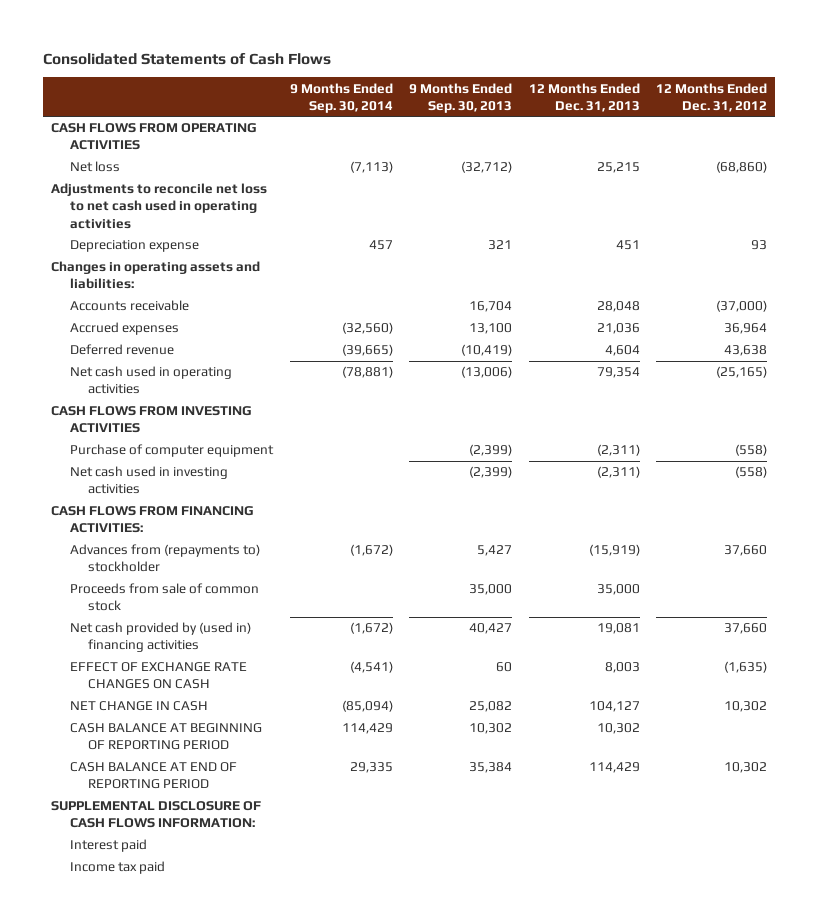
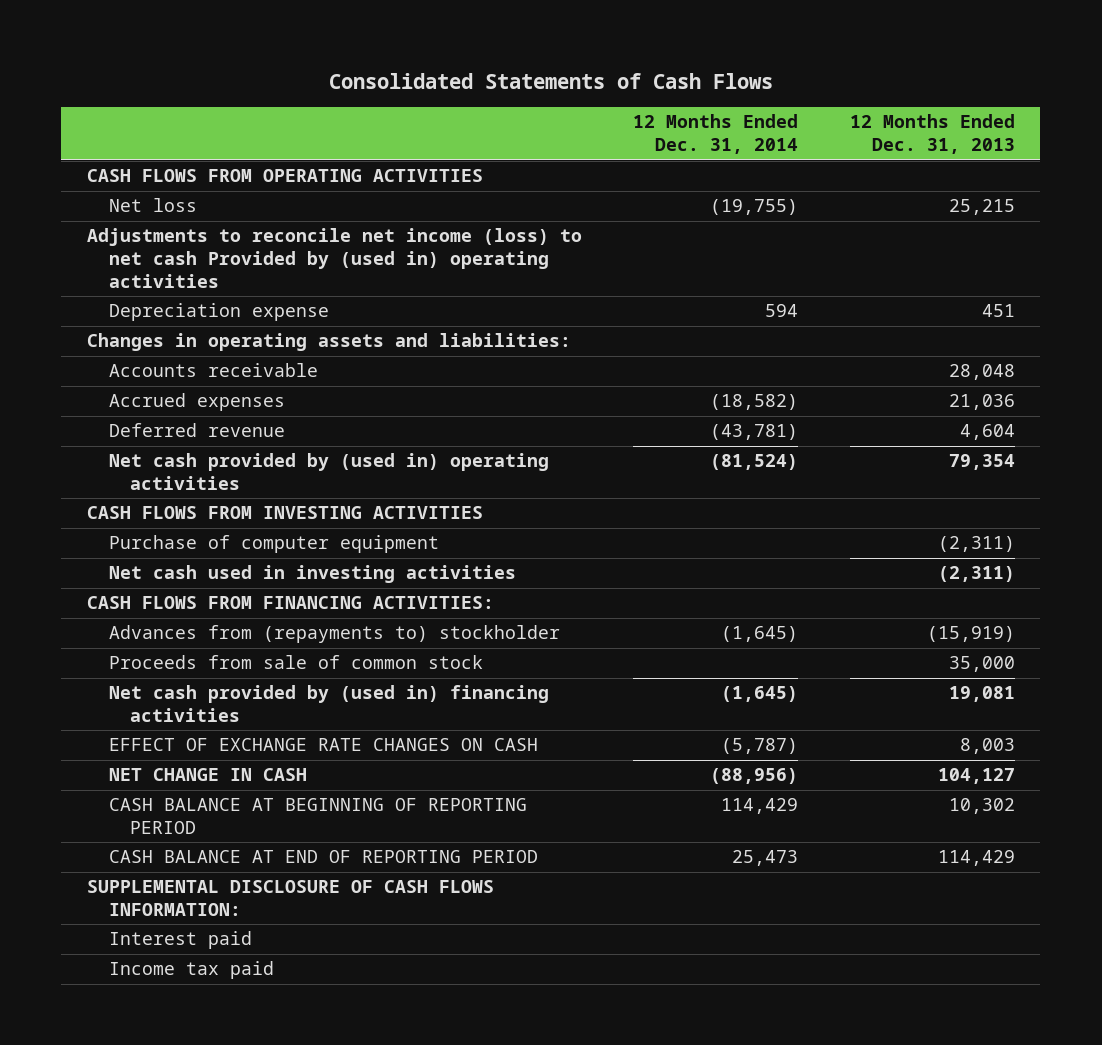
[289,82,393,113] 9 Months Ended Sep. 30, 2014 -> none
[409,82,513,113] 9 Months Ended Sep. 30, 2013 -> none
[656,82,768,112] 12 Months Ended Dec. 31, 2012 -> none
none -> [633,114,799,155] 12 Months Ended Dec. 31, 2014
[51,183,268,229] Adjustments to reconcile net loss to net cash used in operating activities -> [86,228,582,288] Adjustments to reconcile net income (loss) to net cash Provided by (used in) operating activities
[69,366,232,395] Net cash used in operating activities -> [108,453,549,491] Net cash provided by (used in) operating activities

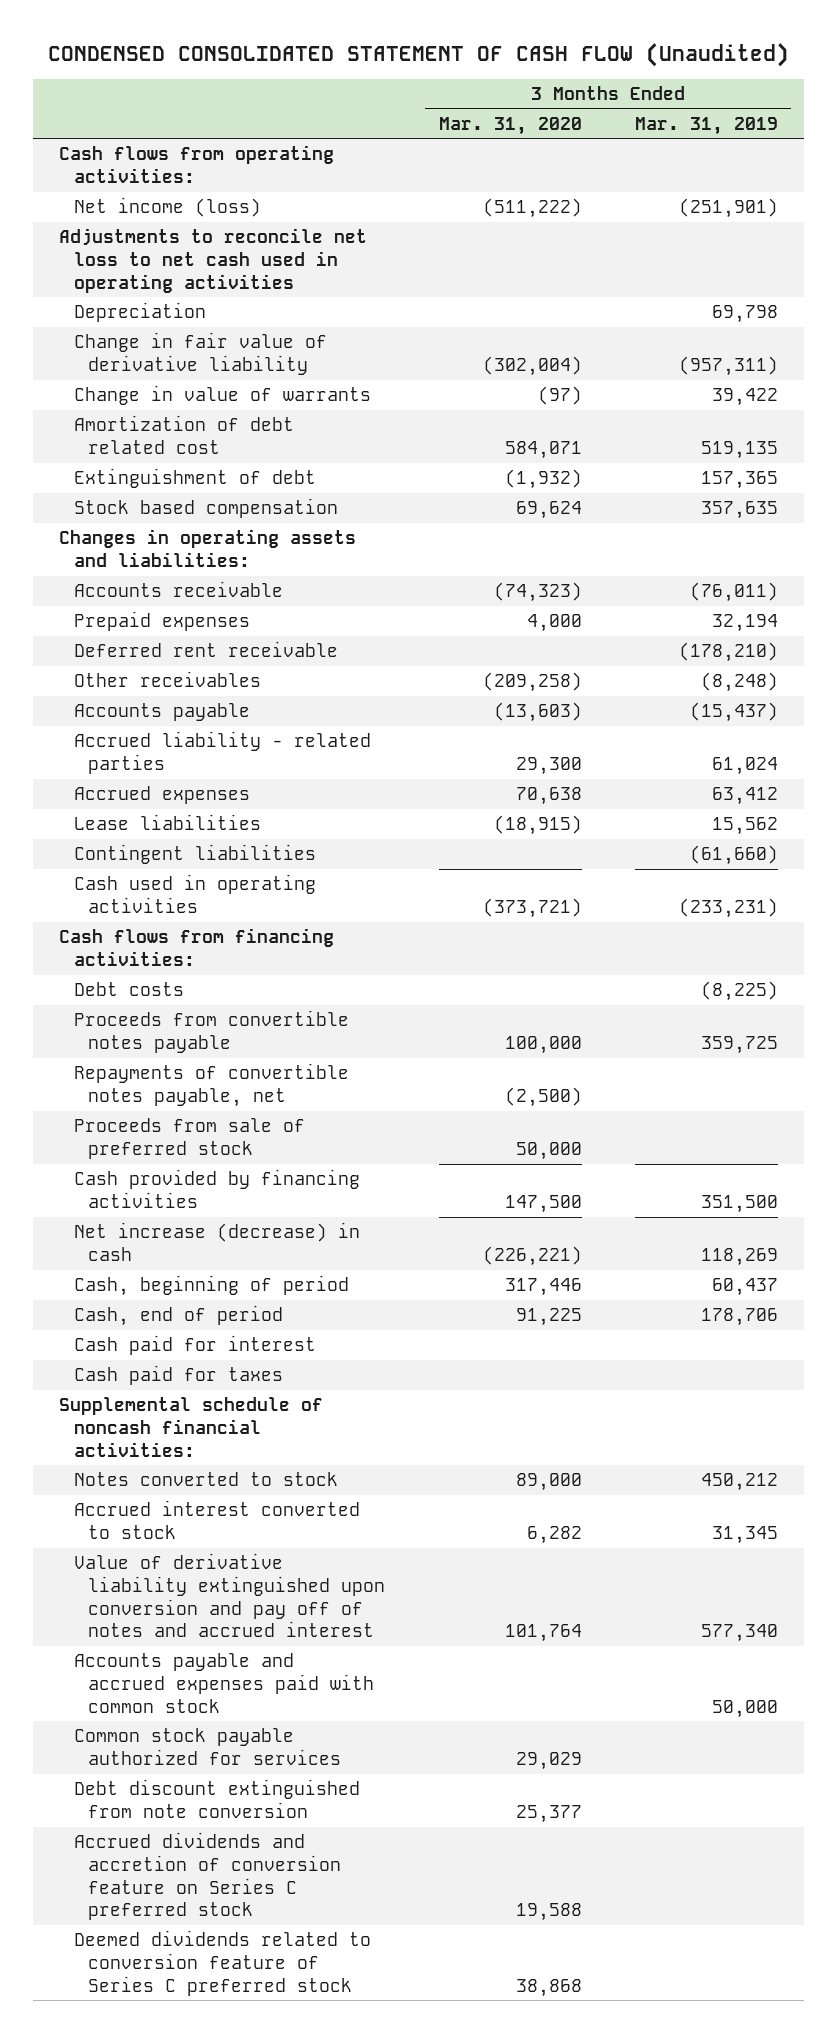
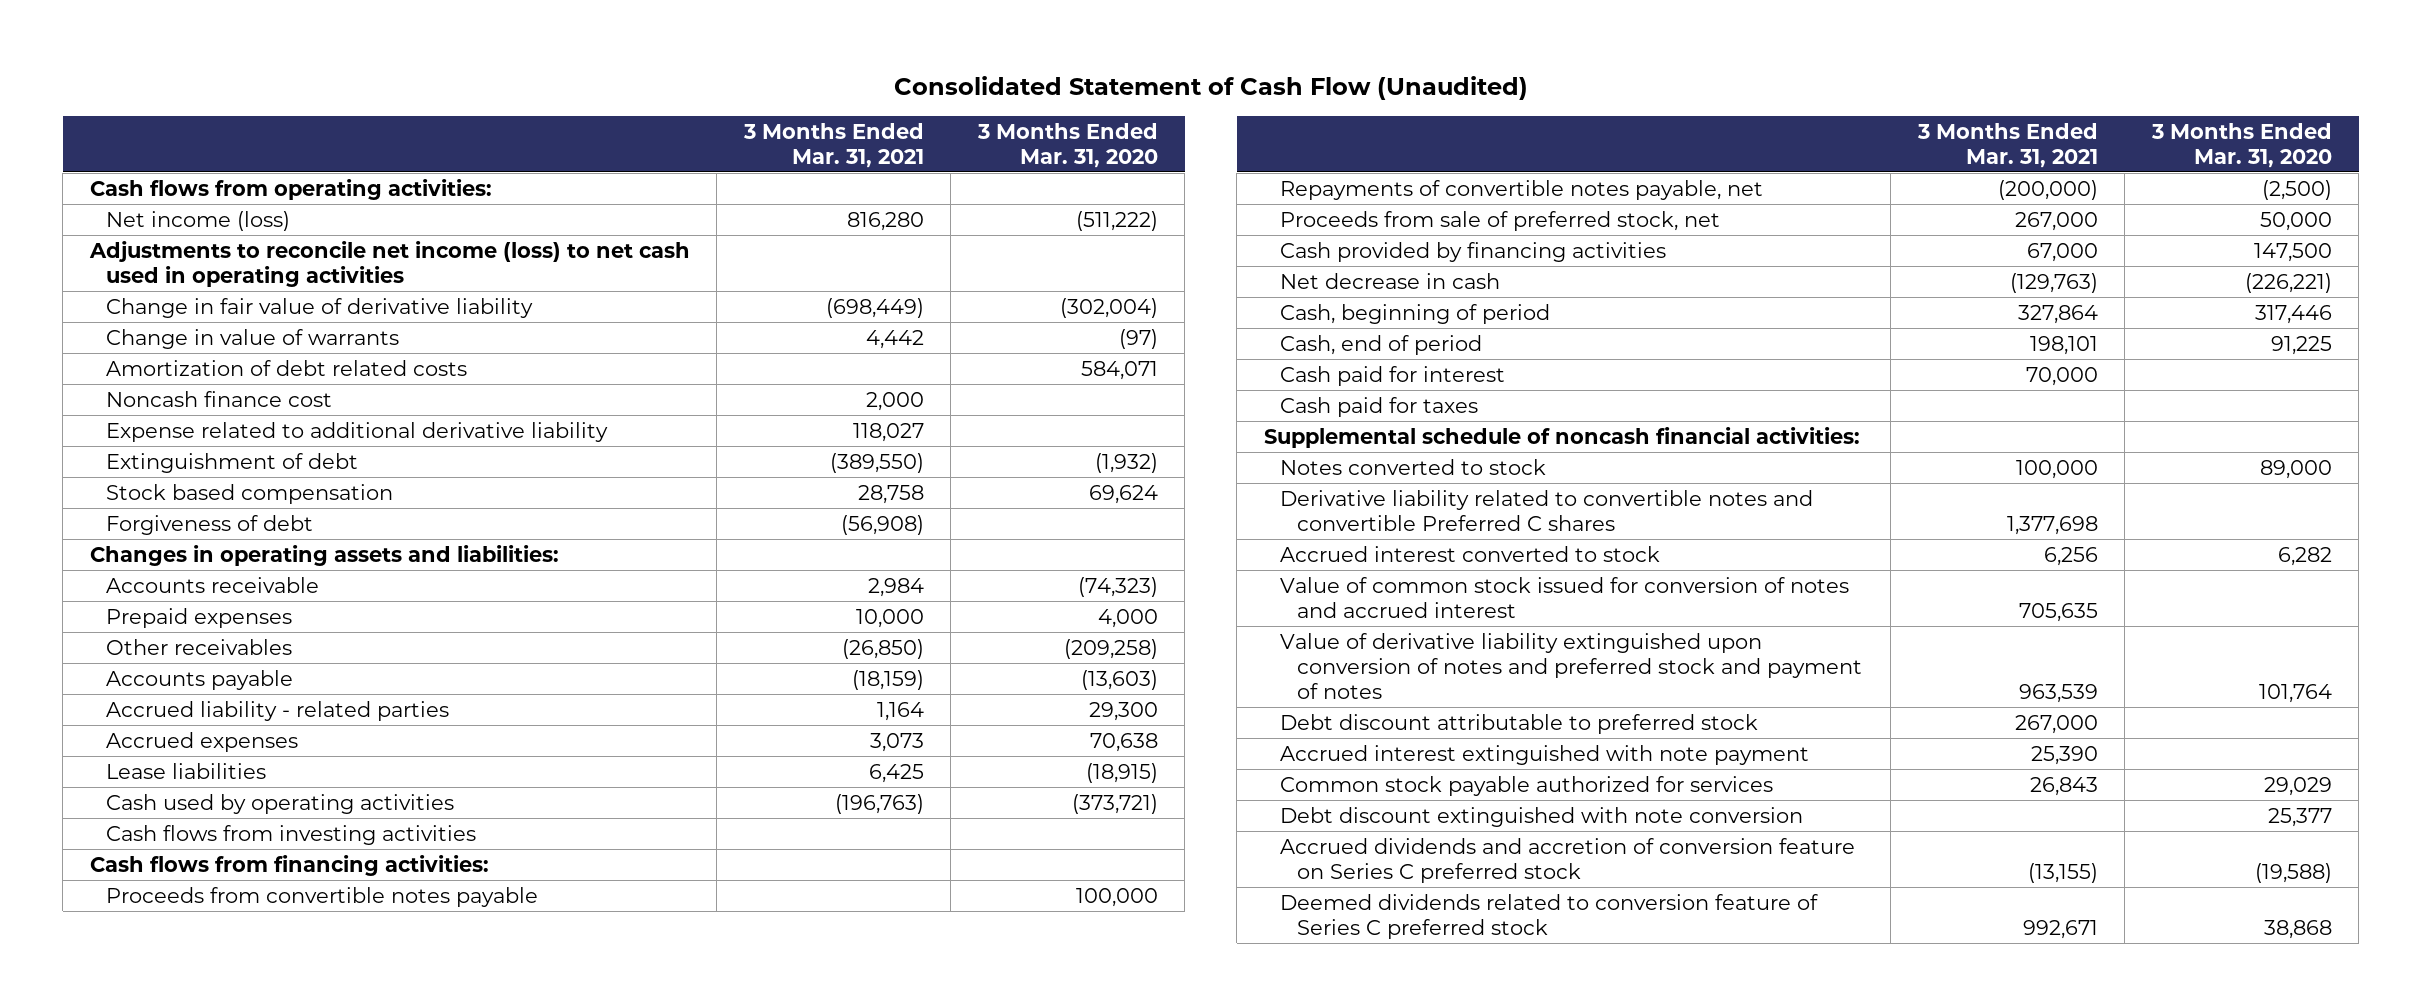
[47,42,789,67] CONDENSED CONSOLIDATED STATEMENT OF CASH FLOW (Unaudited) -> [893,76,1528,101] Consolidated Statement of Cash Flow (Unaudited)
[634,116,778,135] Mar. 31, 2019 -> none
none -> [742,122,924,168] 3 Months Ended Mar. 31, 2021
[73,302,206,323] Depreciation -> none
[59,228,368,293] Adjustments to reconcile net loss to net cash used in operating activities -> [88,240,690,287] Adjustments to reconcile net income (loss) to net cash used in operating activities
[73,415,294,454] Amortization of debt related cost -> [106,359,468,376] Amortization of debt related costs
none -> [106,390,333,407] Noncash finance cost
none -> [106,421,609,442] Expense related to additional derivative liability
none -> [106,514,314,535] Forgiveness of debt
[73,641,338,658] Deferred rent receivable -> none
[73,844,316,865] Contingent liabilities -> none
[73,874,316,913] Cash used in operating activities -> [106,793,455,814] Cash used by operating activities
none -> [106,824,477,845] Cash flows from investing activities
[73,982,184,997] Debt costs -> none
[73,1118,305,1159] Proceeds from sale of preferred stock -> [1280,210,1721,231] Proceeds from sale of preferred stock, net
[73,1222,360,1261] Net increase (decrease) in cash -> [1280,272,1501,289] Net decrease in cash
none -> [1280,489,1814,531] Derivative liability related to convertible notes and convertible Preferred C shares
[73,1653,375,1713] Accounts payable and accrued expenses paid with common stock -> none
none -> [1280,576,1850,618] Value of common stock issued for conversion of notes and accrued interest
[73,1553,386,1638] Value of derivative liability extinguished upon conversion and pay off of notes and accrued interest -> [1280,632,1863,699] Value of derivative liability extinguished upon conversion of notes and preferred stock and payment of notes
none -> [1280,713,1759,734] Debt discount attributable to preferred stock
none -> [1280,744,1810,765] Accrued interest extinguished with note payment
[73,1779,360,1818] Debt discount extinguished from note conversion -> [1280,806,1804,827] Debt discount extinguished with note conversion
[515,1903,582,1922] 19,588 -> [2254,862,2332,883] (19,588)

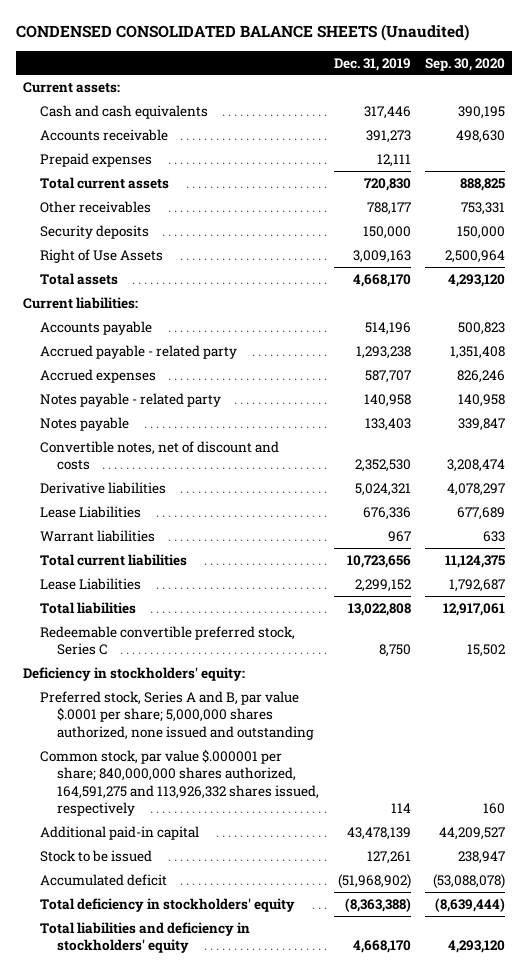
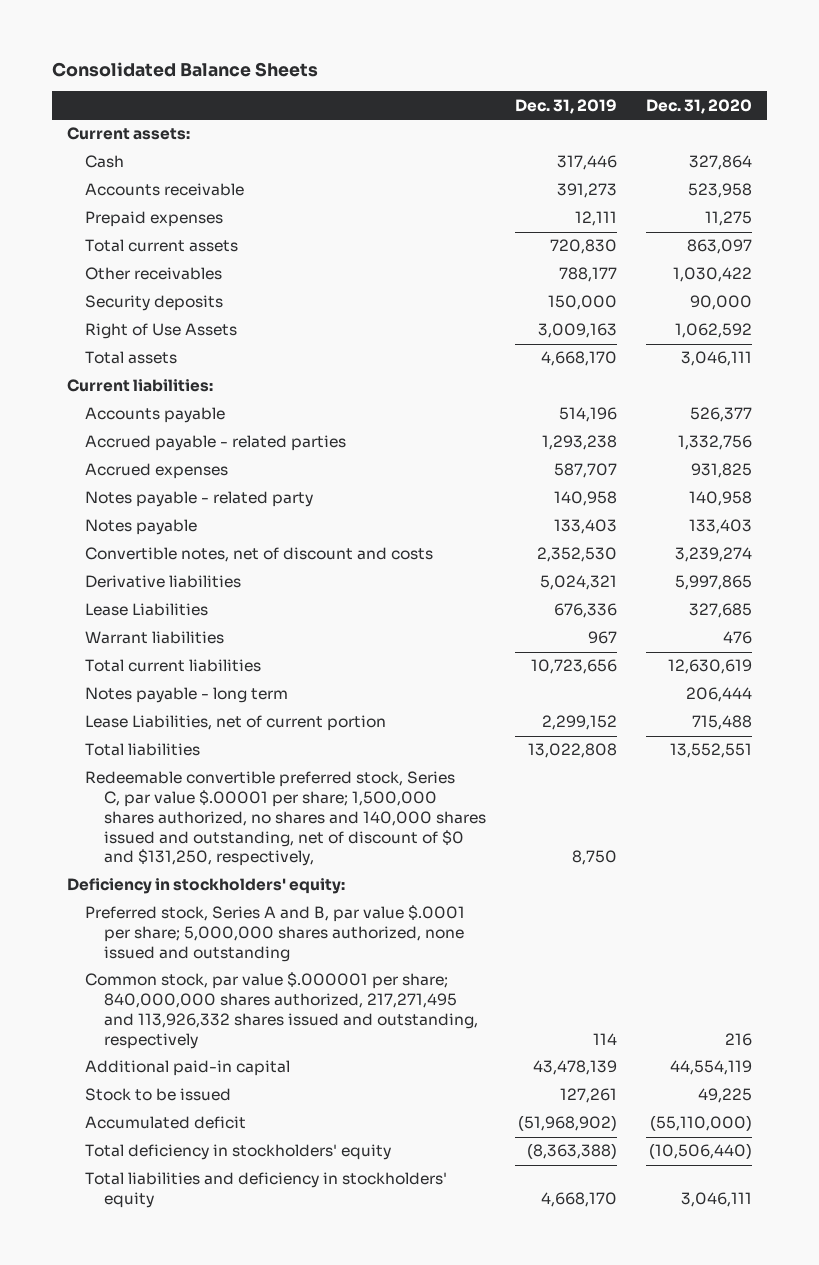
[16,24,470,42] CONDENSED CONSOLIDATED BALANCE SHEETS (Unaudited) -> [52,61,319,77] Consolidated Balance Sheets
[424,57,505,71] Sep. 30, 2020 -> none
none -> [646,98,753,114] Dec. 31, 2020
[40,104,209,119] Cash and cash equivalents -> [85,155,125,169] Cash
[40,344,238,359] Accrued payable - related party -> [85,435,347,452] Accrued payable - related parties
none -> [85,687,289,704] Notes payable - long term
[40,577,142,590] Lease Liabilities -> [85,715,387,732] Lease Liabilities, net of current portion
[40,625,296,656] Redeemable convertible preferred stock, Series C -> [85,771,486,867] Redeemable convertible preferred stock, Series C, par value $.00001 per share; 1,500,000 shares authorized, no shares and 140,000 shares issued and outstanding, net of discount of $0 and $131,250, respectively,
[40,748,320,817] Common stock, par value $.000001 per share; 840,000,000 shares authorized, 164,591,275 and 113,926,332 shares issued, respectively -> [85,972,478,1049] Common stock, par value $.000001 per share; 840,000,000 shares authorized, 217,271,495 and 113,926,332 shares issued and outstanding, respectively

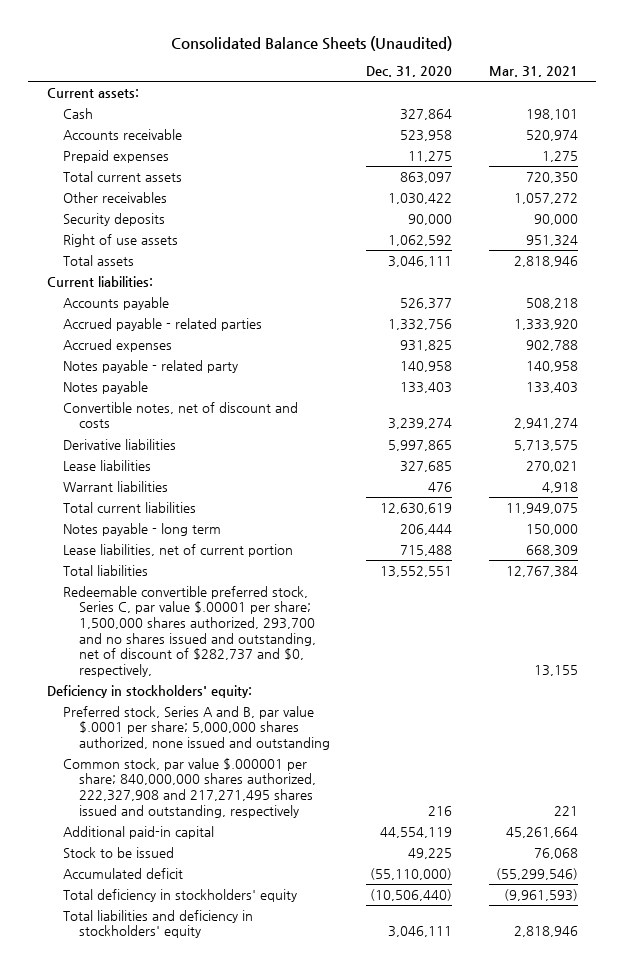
[52,61,319,77] Consolidated Balance Sheets -> [171,35,453,51] Consolidated Balance Sheets (Unaudited)
[515,98,618,114] Dec. 31, 2019 -> none
none -> [489,66,579,78] Mar. 31, 2021
[85,323,238,340] Right of Use Assets -> [62,233,178,247] Right of use assets
[85,603,209,617] Lease Liabilities -> [62,459,151,471] Lease liabilities
[85,715,387,732] Lease Liabilities, net of current portion -> [62,543,293,557] Lease liabilities, net of current portion
[85,771,486,867] Redeemable convertible preferred stock, Series C, par value $.00001 per share; 1,500,000 shares authorized, no shares and 140,000 shares issued and outstanding, net of discount of $0 and $131,250, respectively, -> [62,585,316,677] Redeemable convertible preferred stock, Series C, par value $.00001 per share; 1,500,000 shares authorized, 293,700 and no shares issued and outstanding, net of discount of $282,737 and $0, respectively,
[85,972,478,1049] Common stock, par value $.000001 per share; 840,000,000 shares authorized, 217,271,495 and 113,926,332 shares issued and outstanding, respectively -> [62,757,316,818] Common stock, par value $.000001 per share; 840,000,000 shares authorized, 222,327,908 and 217,271,495 shares issued and outstanding, respectively

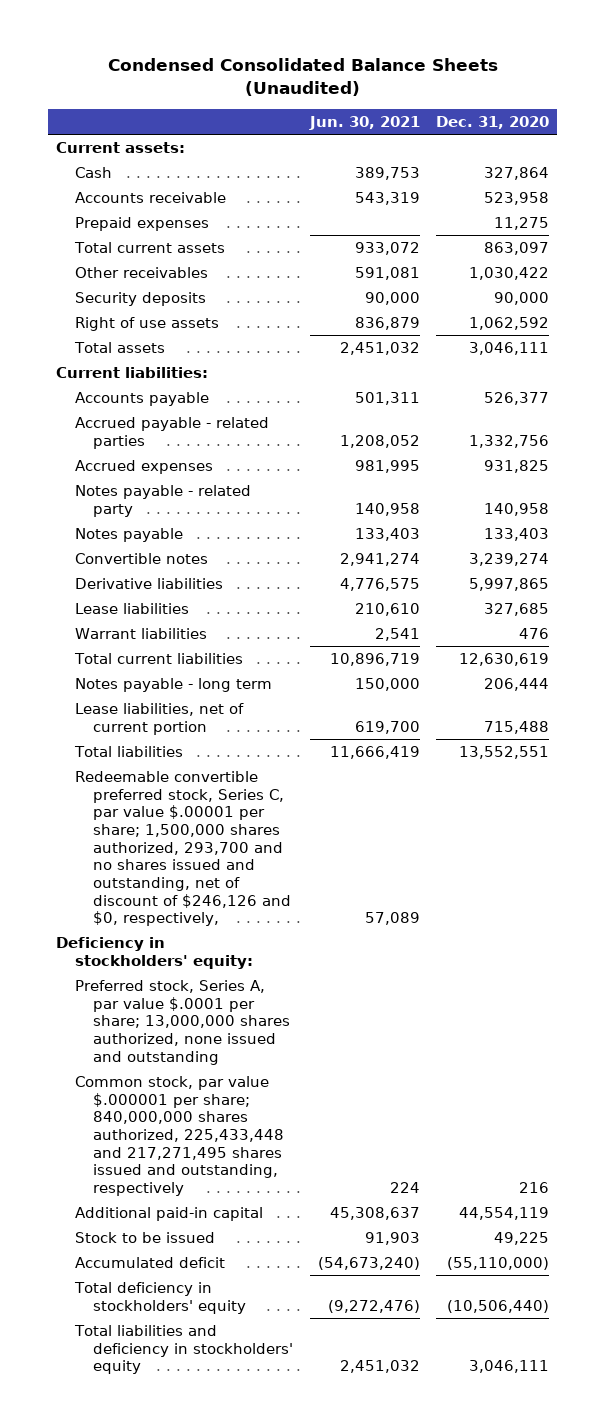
[171,35,453,51] Consolidated Balance Sheets (Unaudited) -> [107,57,498,97] Condensed Consolidated Balance Sheets (Unaudited)
[489,66,579,78] Mar. 31, 2021 -> none
none -> [308,115,420,130] Jun. 30, 2021
[62,401,298,429] Convertible notes, net of discount and costs -> [74,553,208,565] Convertible notes
[62,585,316,677] Redeemable convertible preferred stock, Series C, par value $.00001 per share; 1,500,000 shares authorized, 293,700 and no shares issued and outstanding, net of discount of $282,737 and $0, respectively, -> [74,771,292,927] Redeemable convertible preferred stock, Series C, par value $.00001 per share; 1,500,000 shares authorized, 293,700 and no shares issued and outstanding, net of discount of $246,126 and $0, respectively,
[62,705,330,751] Preferred stock, Series A and B, par value $.0001 per share; 5,000,000 shares authorized, none issued and outstanding -> [74,980,291,1065] Preferred stock, Series A, par value $.0001 per share; 13,000,000 shares authorized, none issued and outstanding
[62,757,316,818] Common stock, par value $.000001 per share; 840,000,000 shares authorized, 222,327,908 and 217,271,495 shares issued and outstanding, respectively -> [74,1076,285,1196] Common stock, par value $.000001 per share; 840,000,000 shares authorized, 225,433,448 and 217,271,495 shares issued and outstanding, respectively

